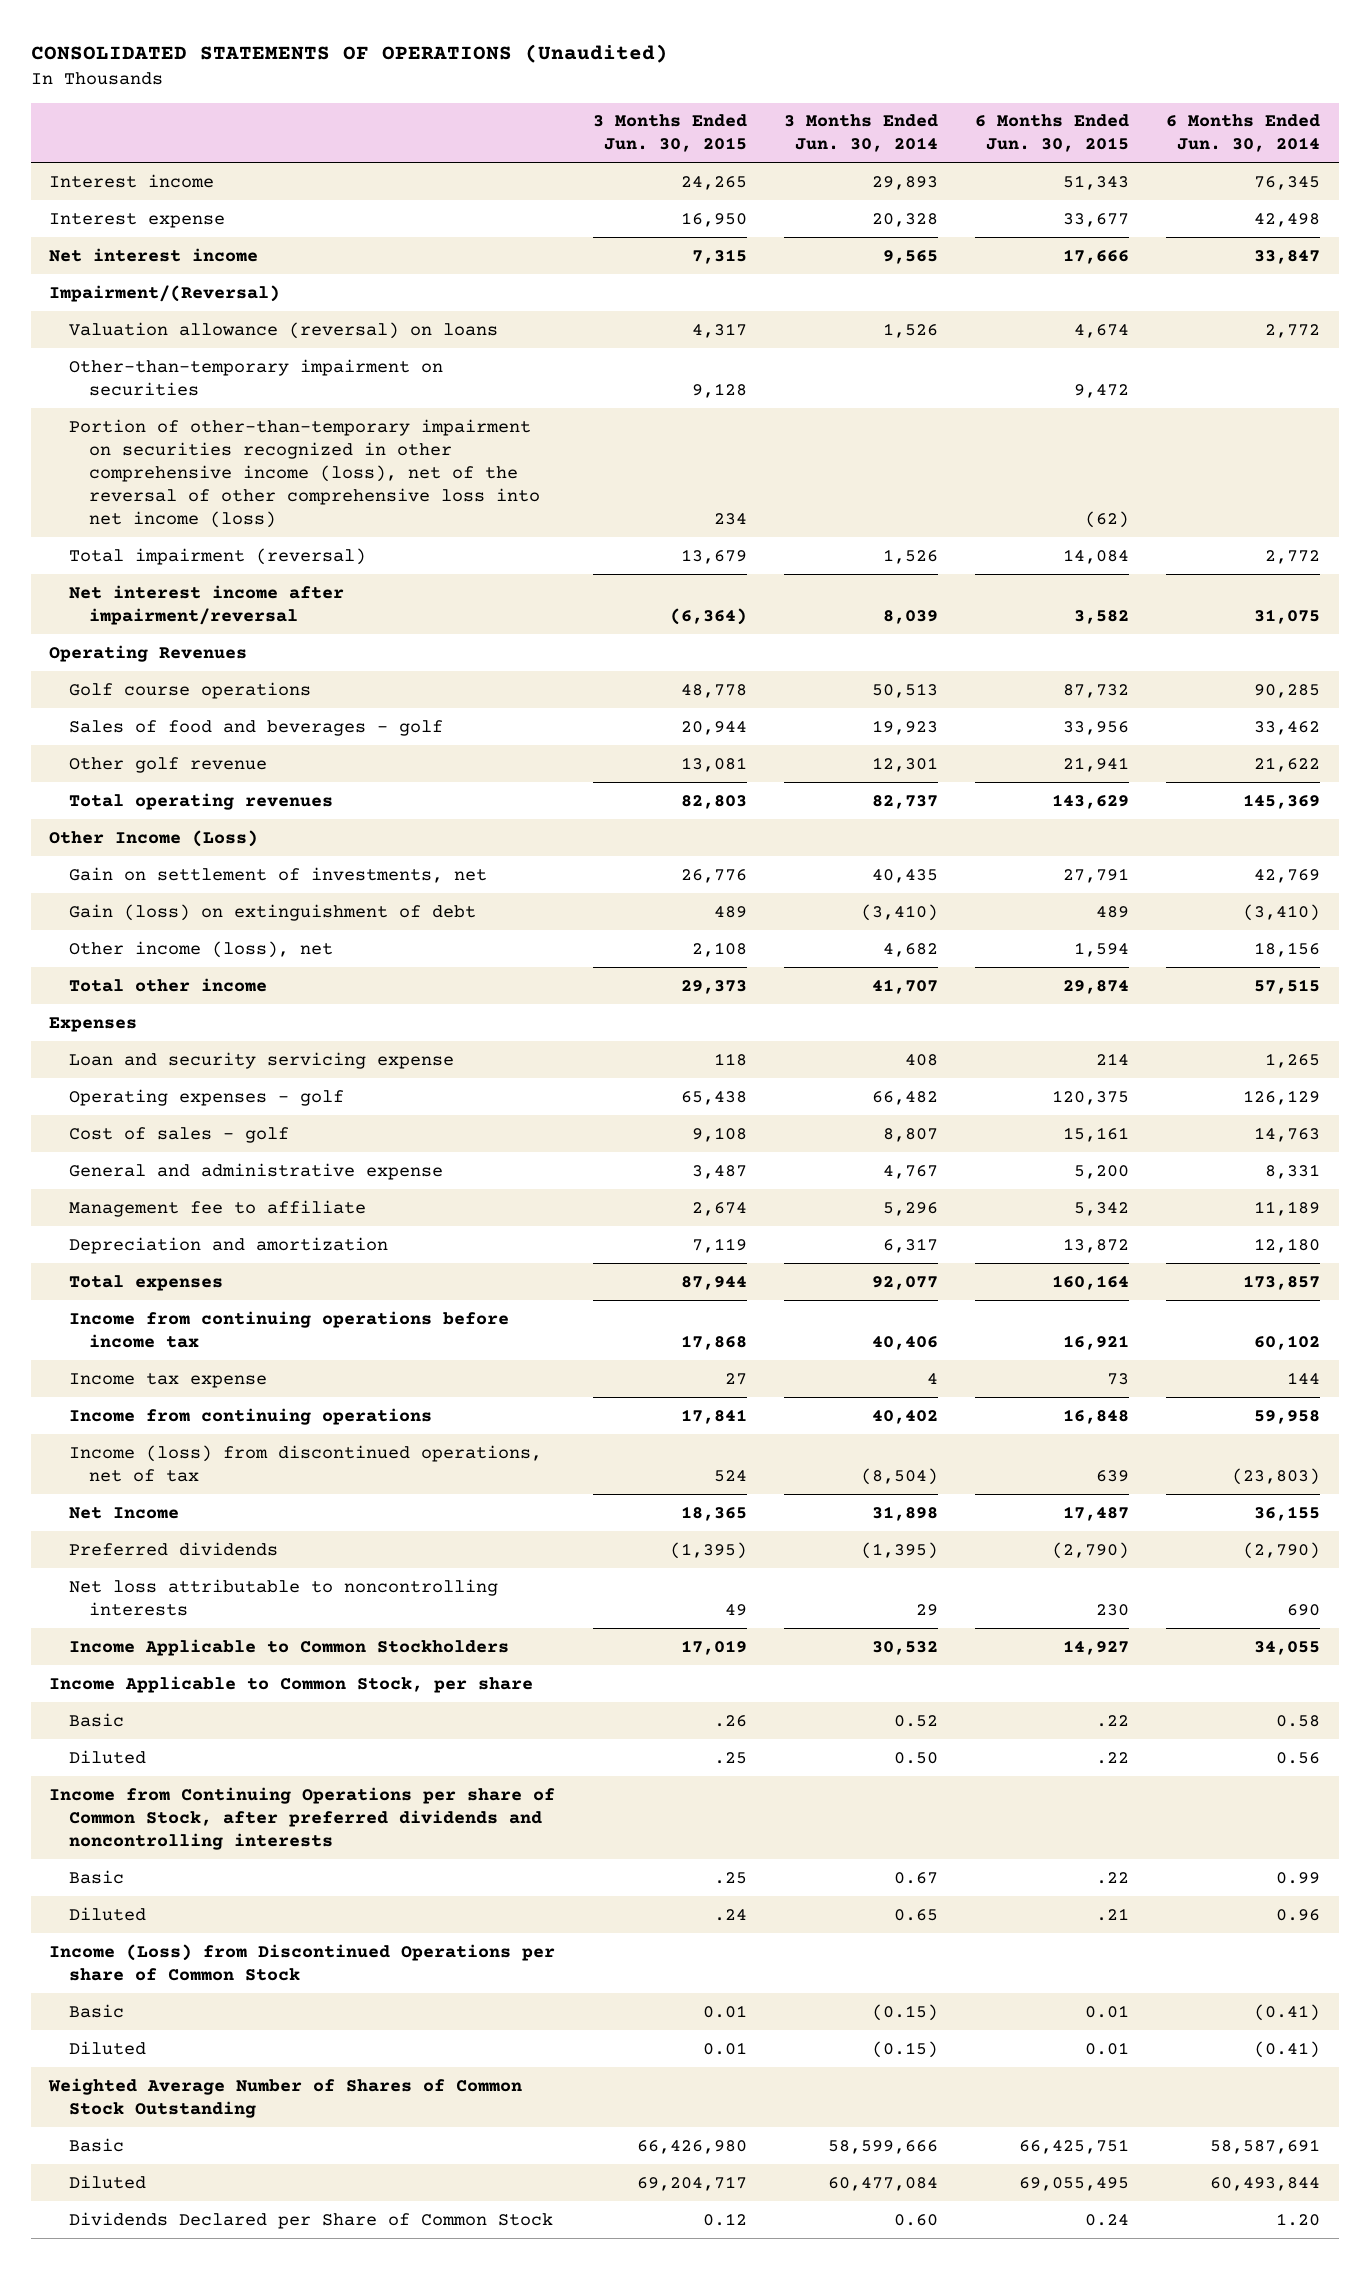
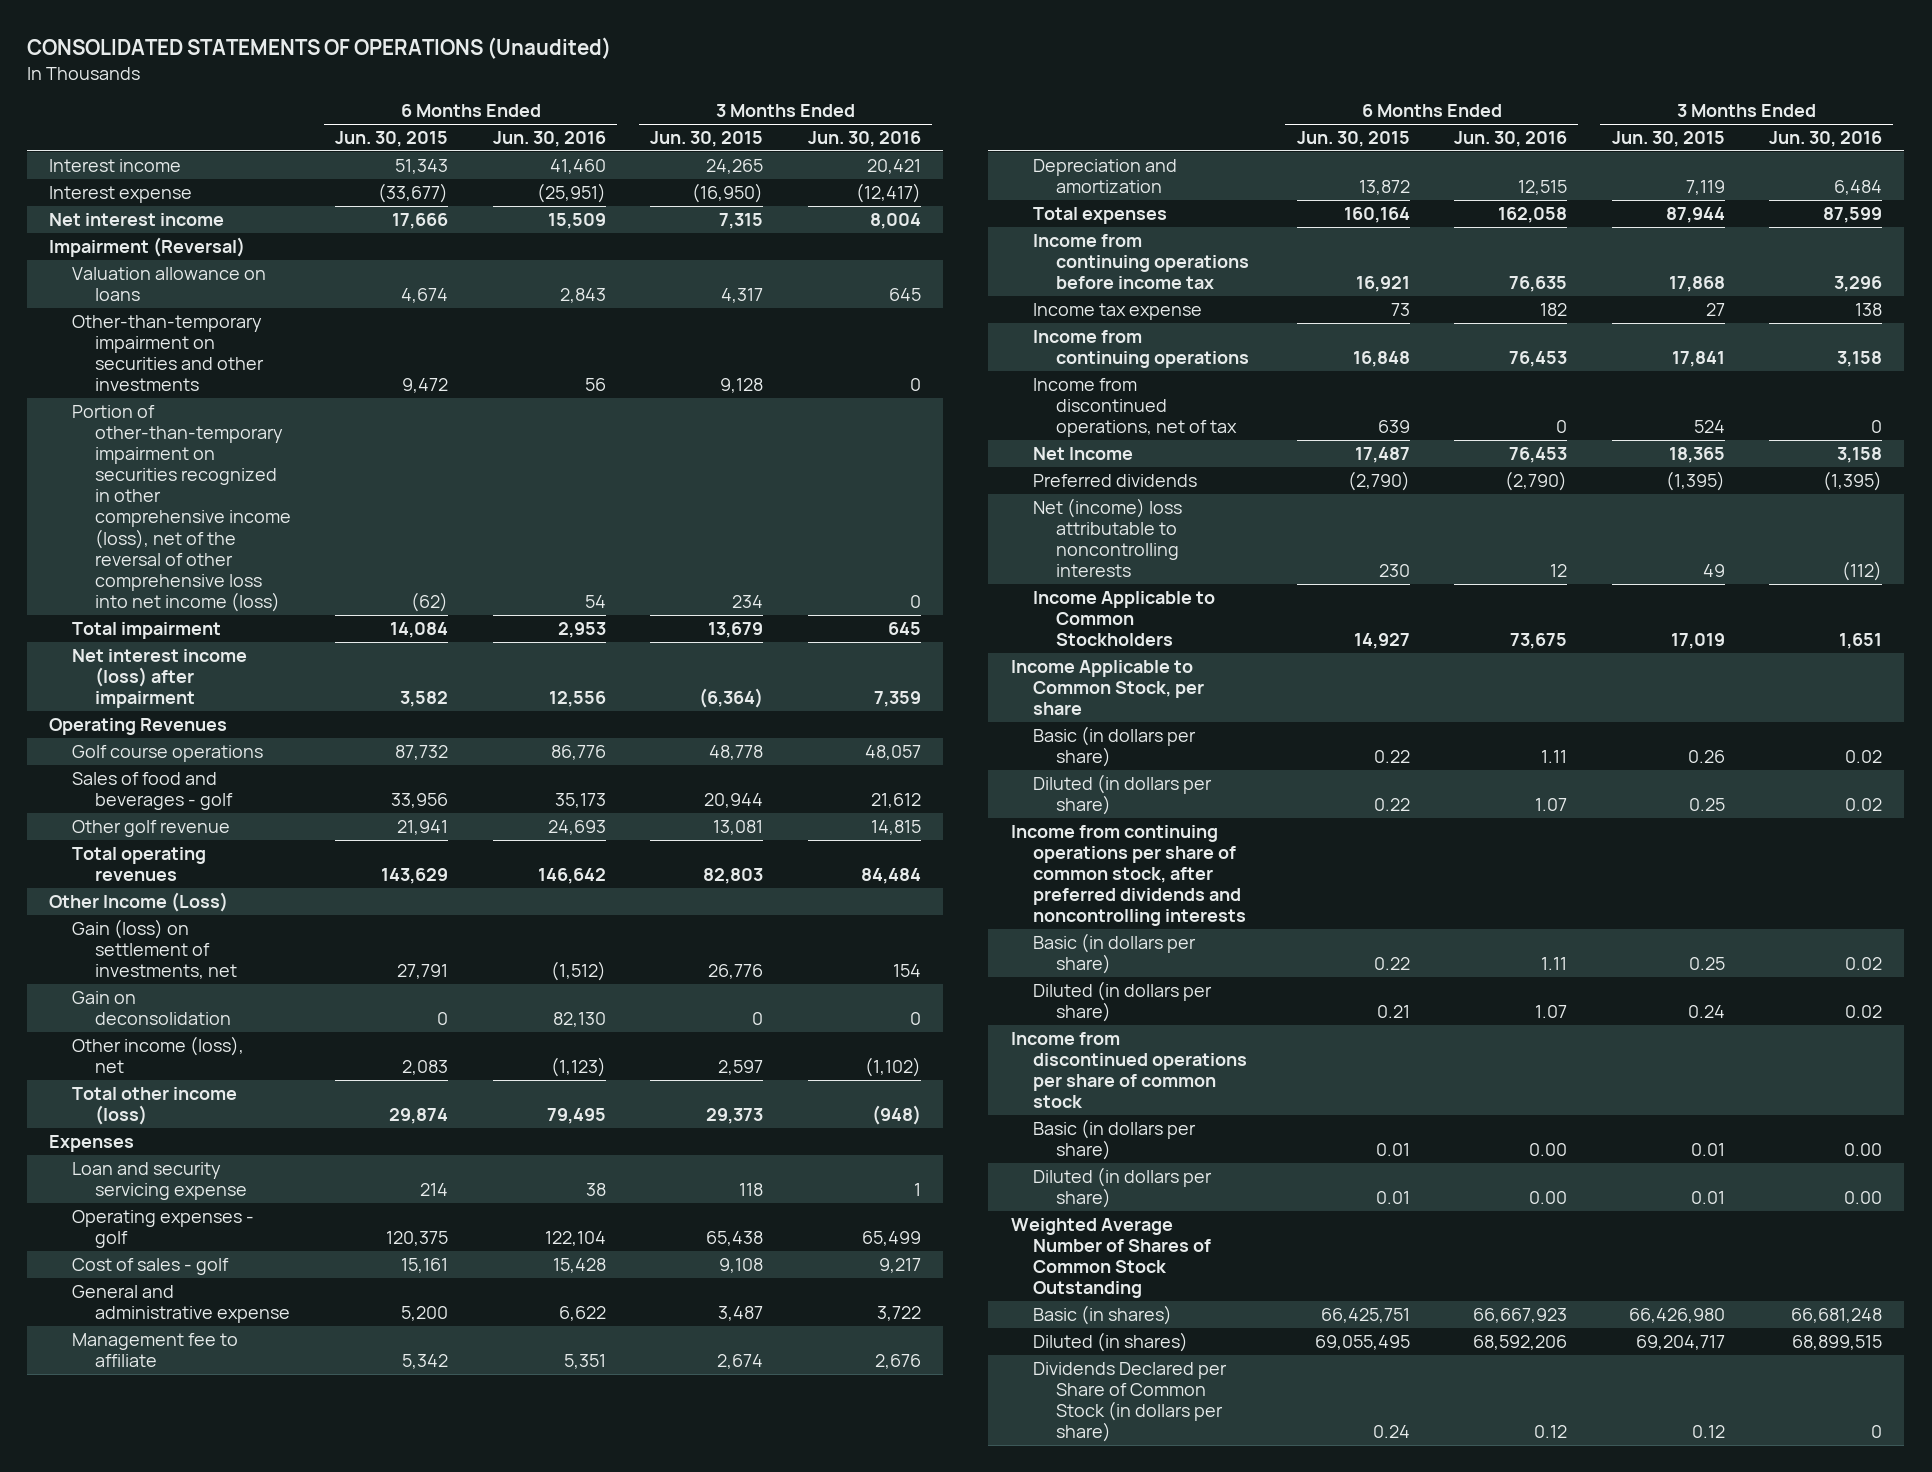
[783,114,938,153] 3 Months Ended Jun. 30, 2014 -> none
[1166,114,1321,153] 6 Months Ended Jun. 30, 2014 -> none
none -> [492,130,606,147] Jun. 30, 2016
none -> [807,130,921,147] Jun. 30, 2016
[680,211,747,227] 16,950 -> [692,182,764,203] (16,950)
[1062,212,1129,227] 33,677 -> [378,182,449,203] (33,677)
[49,284,281,302] Impairment/(Reversal) -> [49,236,246,257] Impairment (Reversal)
[69,321,499,339] Valuation allowance (reversal) on loans -> [72,266,267,301] Valuation allowance on loans
[69,358,444,396] Other-than-temporary impairment on securities -> [72,314,264,392] Other-than-temporary impairment on securities and other investments
[69,547,367,565] Total impairment (reversal) -> [72,621,222,639] Total impairment
[69,584,345,625] Net interest income after impairment/reversal -> [72,648,248,709] Net interest income (loss) after impairment
[69,903,477,921] Gain (loss) on extinguishment of debt -> none
[69,866,488,883] Gain on settlement of investments, net -> [72,918,237,980] Gain (loss) on settlement of investments, net
none -> [72,990,231,1025] Gain on deconsolidation
[691,941,747,957] 2,108 -> [718,1059,764,1075] 2,597
[1073,941,1129,957] 1,594 -> [402,1059,449,1075] 2,083
[69,977,268,992] Total other income -> [72,1086,238,1125] Total other income (loss)
[69,1444,543,1482] Income (loss) from discontinued operations, net of tax -> [1033,377,1237,438] Income from discontinued operations, net of tax
[69,1578,499,1616] Net loss attributable to noncontrolling interests -> [1033,497,1183,578] Net (income) loss attributable to noncontrolling interests
[69,1712,125,1727] Basic -> [1033,725,1197,767] Basic (in dollars per share)
[713,1714,747,1727] .26 -> [1687,749,1725,763] 0.26
[1095,1714,1129,1727] .22 -> [1373,749,1410,763] 0.22
[69,1749,147,1764] Diluted -> [1033,773,1213,815] Diluted (in dollars per share)
[713,1751,747,1764] .25 -> [1688,797,1725,811] 0.25
[1095,1751,1129,1764] .22 -> [1373,797,1410,811] 0.22
[49,1786,556,1851] Income from Continuing Operations per share of Common Stock, after preferred dividends and noncontrolling interests -> [1010,824,1247,927] Income from continuing operations per share of common stock, after preferred dividends and noncontrolling interests
[69,1869,125,1884] Basic -> [1033,932,1197,974] Basic (in dollars per share)
[713,1871,747,1884] .25 -> [1688,956,1725,970] 0.25
[1095,1871,1129,1884] .22 -> [1373,956,1410,970] 0.22
[69,1906,147,1921] Diluted -> [1033,980,1213,1022] Diluted (in dollars per share)
[713,1908,747,1921] .24 -> [1687,1004,1725,1018] 0.24
[1095,1907,1129,1921] .21 -> [1376,1004,1410,1018] 0.21
[49,1943,556,1981] Income (Loss) from Discontinued Operations per share of Common Stock -> [1010,1031,1248,1109] Income from discontinued operations per share of common stock
[69,2003,125,2018] Basic -> [1033,1118,1197,1160] Basic (in dollars per share)
[69,2040,147,2055] Diluted -> [1033,1166,1213,1208] Diluted (in dollars per share)
[69,2137,125,2152] Basic -> [1033,1304,1173,1325] Basic (in shares)
[69,2174,147,2189] Diluted -> [1033,1331,1189,1352] Diluted (in shares)
[69,2211,554,2229] Dividends Declared per Share of Common Stock -> [1033,1361,1228,1443] Dividends Declared per Share of Common Stock (in dollars per share)

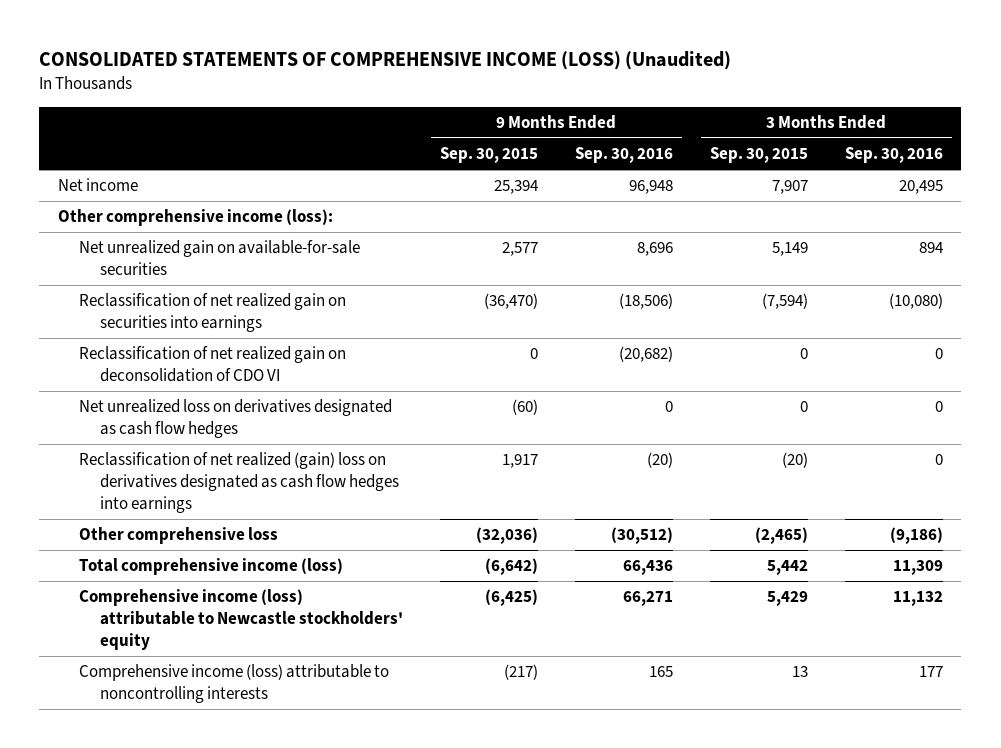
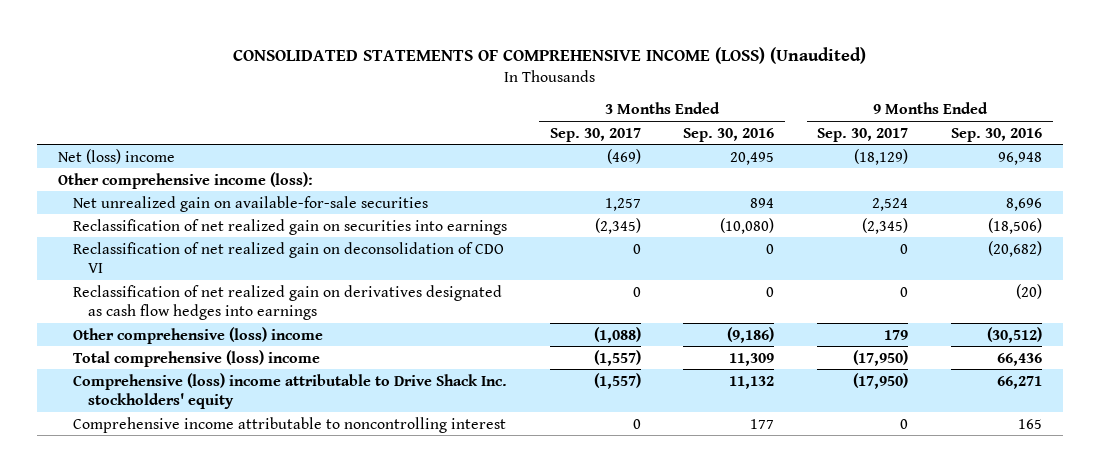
[439,147,538,164] Sep. 30, 2015 -> none
[709,147,808,164] Sep. 30, 2015 -> none
none -> [549,127,641,142] Sep. 30, 2017
none -> [817,127,909,142] Sep. 30, 2017
[57,178,138,192] Net income -> [58,148,176,164] Net (loss) income
[78,399,392,439] Net unrealized loss on derivatives designated as cash flow hedges -> none
[78,452,399,514] Reclassification of net realized (gain) loss on derivatives designated as cash flow hedges into earnings -> [72,284,502,320] Reclassification of net realized gain on derivatives designated as cash flow hedges into earnings
[78,527,278,545] Other comprehensive loss -> [72,326,323,344] Other comprehensive (loss) income
[78,558,343,576] Total comprehensive income (loss) -> [72,349,320,367] Total comprehensive (loss) income
[78,589,403,651] Comprehensive income (loss) attributable to Newcastle stockholders' equity -> [72,372,507,409] Comprehensive (loss) income attributable to Drive Shack Inc. stockholders' equity
[78,664,389,704] Comprehensive income (loss) attributable to noncontrolling interests -> [72,416,506,433] Comprehensive income attributable to noncontrolling interest

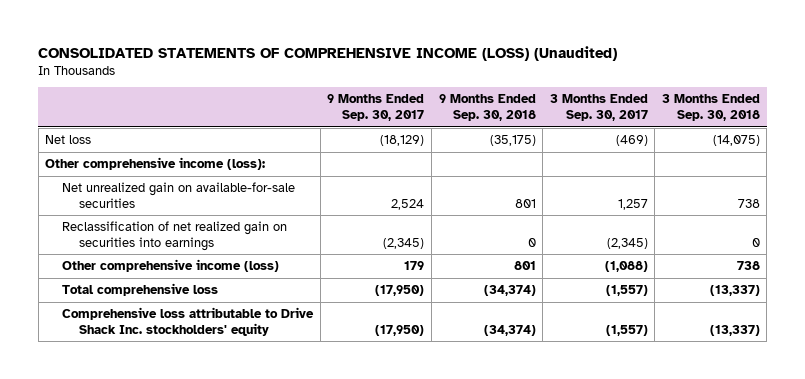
[683,127,775,142] Sep. 30, 2016 -> none
[950,127,1042,142] Sep. 30, 2016 -> none
none -> [438,94,536,122] 9 Months Ended Sep. 30, 2018
none -> [661,94,760,122] 3 Months Ended Sep. 30, 2018
[58,148,176,164] Net (loss) income -> [45,135,92,145] Net loss
[72,241,504,273] Reclassification of net realized gain on deconsolidation of CDO VI -> none
[72,284,502,320] Reclassification of net realized gain on derivatives designated as cash flow hedges into earnings -> none
[72,416,506,433] Comprehensive income attributable to noncontrolling interest -> none
[72,326,323,344] Other comprehensive (loss) income -> [62,259,280,273] Other comprehensive income (loss)
[72,349,320,367] Total comprehensive (loss) income -> [62,283,219,297] Total comprehensive loss
[72,372,507,409] Comprehensive (loss) income attributable to Drive Shack Inc. stockholders' equity -> [62,307,315,336] Comprehensive loss attributable to Drive Shack Inc. stockholders' equity

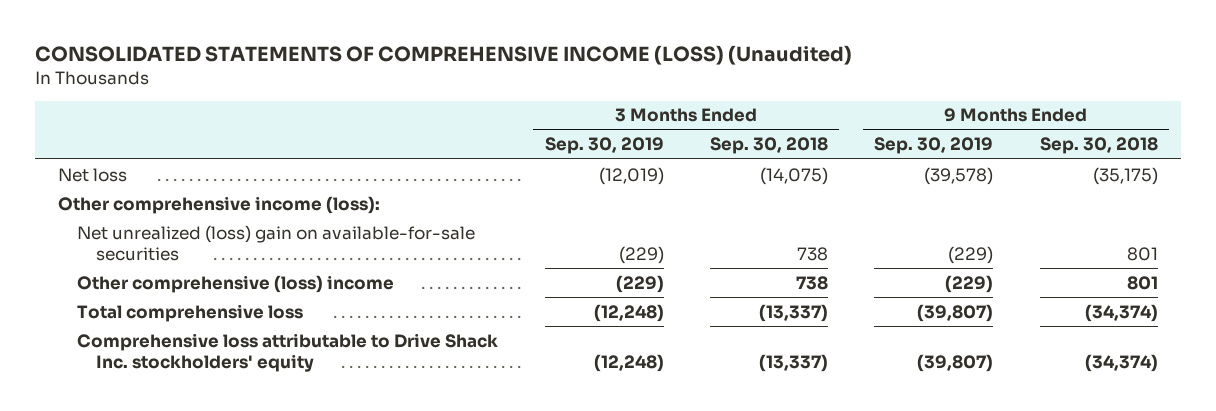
[327,94,425,122] 9 Months Ended Sep. 30, 2017 -> none
[549,94,648,122] 3 Months Ended Sep. 30, 2017 -> none
none -> [544,137,664,155] Sep. 30, 2019
none -> [874,137,994,155] Sep. 30, 2019
[62,221,288,251] Reclassification of net realized gain on securities into earnings -> none
[62,182,296,208] Net unrealized gain on available-for-sale securities -> [77,224,476,261] Net unrealized (loss) gain on available-for-sale securities
[62,259,280,273] Other comprehensive income (loss) -> [77,274,395,293] Other comprehensive (loss) income

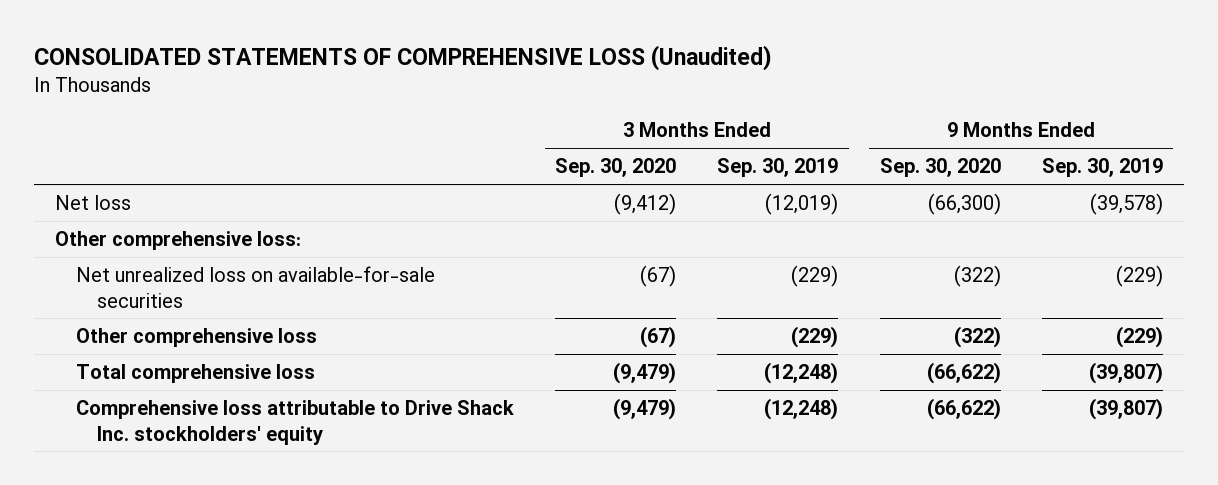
[35,45,853,66] CONSOLIDATED STATEMENTS OF COMPREHENSIVE INCOME (LOSS) (Unaudited) -> [33,45,772,72] CONSOLIDATED STATEMENTS OF COMPREHENSIVE LOSS (Unaudited)
[709,137,828,155] Sep. 30, 2018 -> none
[1039,137,1158,155] Sep. 30, 2018 -> none
none -> [555,158,677,178] Sep. 30, 2020
none -> [879,158,1001,178] Sep. 30, 2020
[58,195,381,214] Other comprehensive income (loss): -> [54,231,301,251] Other comprehensive loss:
[77,224,476,261] Net unrealized (loss) gain on available-for-sale securities -> [75,266,435,308] Net unrealized loss on available-for-sale securities
[77,274,395,293] Other comprehensive (loss) income -> [75,328,317,348] Other comprehensive loss

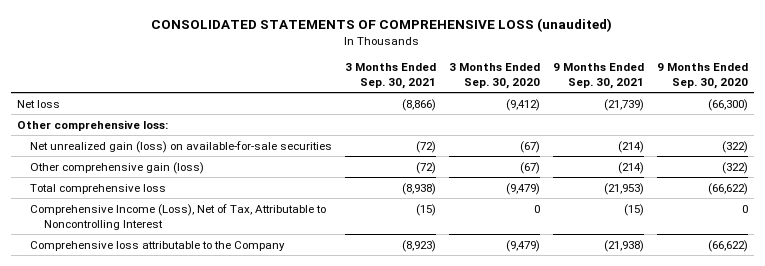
[33,45,772,72] CONSOLIDATED STATEMENTS OF COMPREHENSIVE LOSS (Unaudited) -> [151,17,613,32] CONSOLIDATED STATEMENTS OF COMPREHENSIVE LOSS (unaudited)
[717,158,839,178] Sep. 30, 2019 -> none
[1042,158,1164,178] Sep. 30, 2019 -> none
none -> [345,63,437,89] 3 Months Ended Sep. 30, 2021
none -> [552,63,644,89] 9 Months Ended Sep. 30, 2021
[75,266,435,308] Net unrealized loss on available-for-sale securities -> [30,140,333,153] Net unrealized gain (loss) on available-for-sale securities
[75,328,317,348] Other comprehensive loss -> [30,161,205,174] Other comprehensive gain (loss)
none -> [30,203,327,230] Comprehensive Income (Loss), Net of Tax, Attributable to Noncontrolling Interest
[75,400,514,445] Comprehensive loss attributable to Drive Shack Inc. stockholders' equity -> [30,240,286,251] Comprehensive loss attributable to the Company

